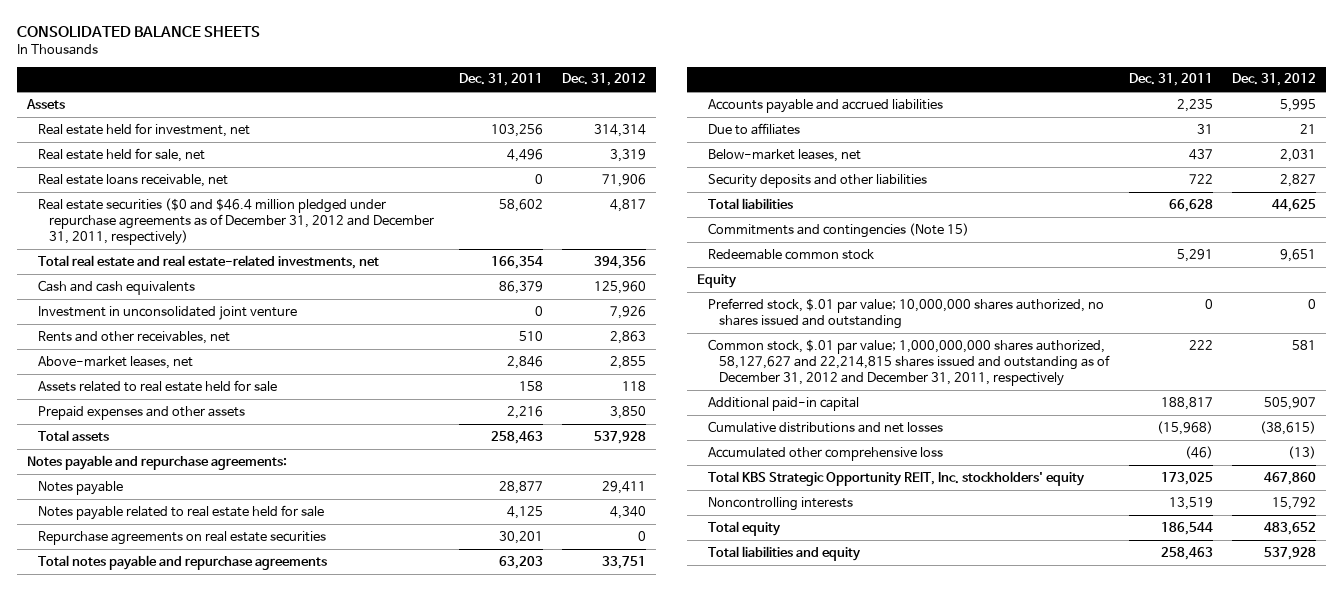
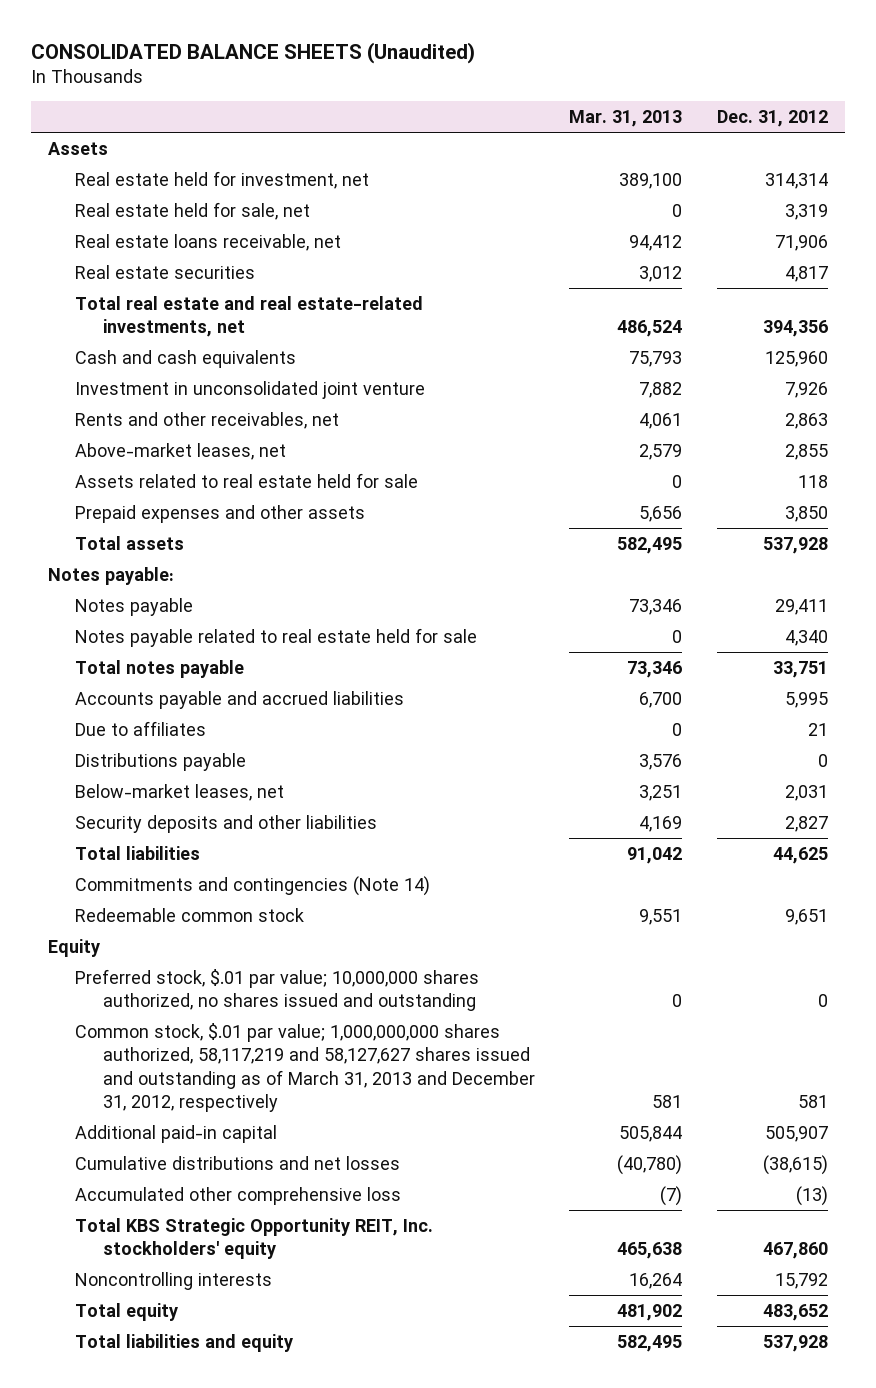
[17,25,261,37] CONSOLIDATED BALANCE SHEETS -> [30,41,475,64] CONSOLIDATED BALANCE SHEETS (Unaudited)
[458,73,543,87] Dec. 31, 2011 -> none
none -> [569,109,683,127] Mar. 31, 2013
[37,197,435,246] Real estate securities ($0 and $46.4 million pledged under repurchase agreements as of December 31, 2012 and December 31, 2011, respectively) -> [75,264,256,279] Real estate securities
[26,454,287,470] Notes payable and repurchase agreements: -> none
none -> [47,566,174,585] Notes payable:
[37,530,326,545] Repurchase agreements on real estate securities -> none
[37,554,327,570] Total notes payable and repurchase agreements -> [75,659,245,678] Total notes payable
none -> [75,752,247,771] Distributions payable
[708,222,970,238] Commitments and contingencies (Note 15) -> [75,875,431,896] Commitments and contingencies (Note 14)
[708,338,1111,387] Common stock, $.01 par value; 1,000,000,000 shares authorized, 58,127,627 and 22,214,815 shares issued and outstanding as of December 31, 2012 and December 31, 2011, respectively -> [75,1022,535,1113] Common stock, $.01 par value; 1,000,000,000 shares authorized, 58,117,219 and 58,127,627 shares issued and outstanding as of March 31, 2013 and December 31, 2012, respectively

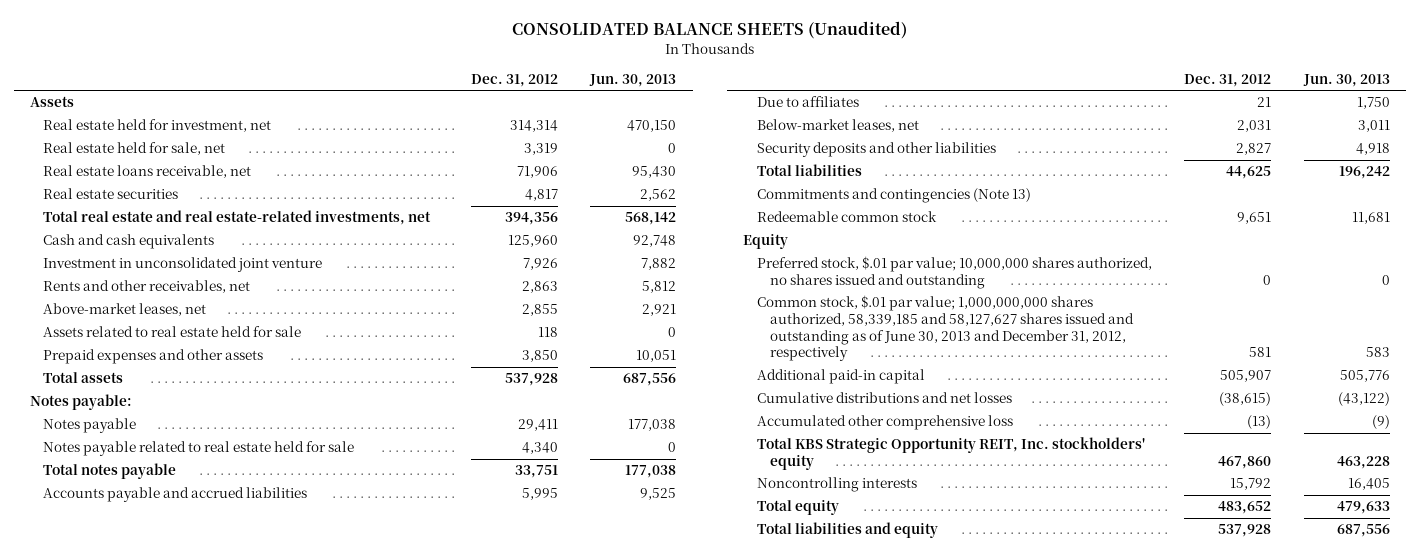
[569,109,683,127] Mar. 31, 2013 -> none
none -> [589,73,677,87] Jun. 30, 2013
[75,752,247,771] Distributions payable -> none
[75,875,431,896] Commitments and contingencies (Note 14) -> [756,188,1031,204] Commitments and contingencies (Note 13)
[75,1022,535,1113] Common stock, $.01 par value; 1,000,000,000 shares authorized, 58,117,219 and 58,127,627 shares issued and outstanding as of March 31, 2013 and December 31, 2012, respectively -> [756,295,1134,362] Common stock, $.01 par value; 1,000,000,000 shares authorized, 58,339,185 and 58,127,627 shares issued and outstanding as of June 30, 2013 and December 31, 2012, respectively

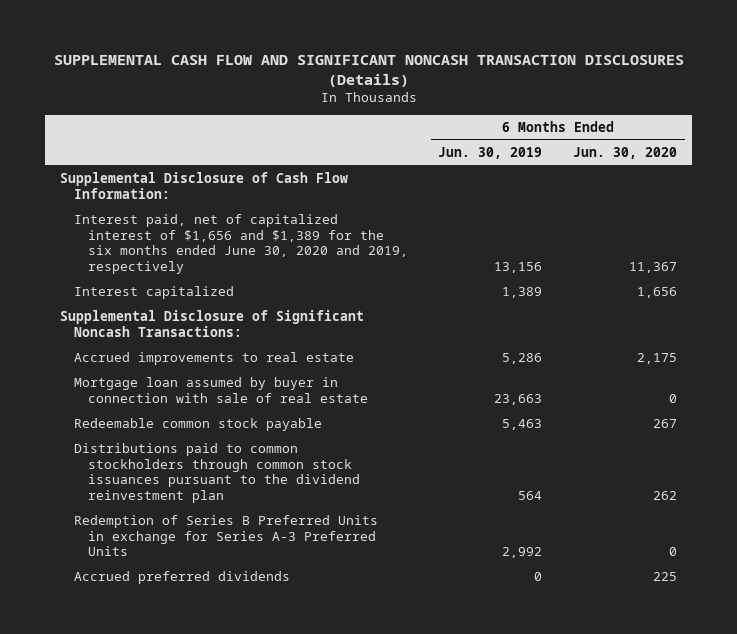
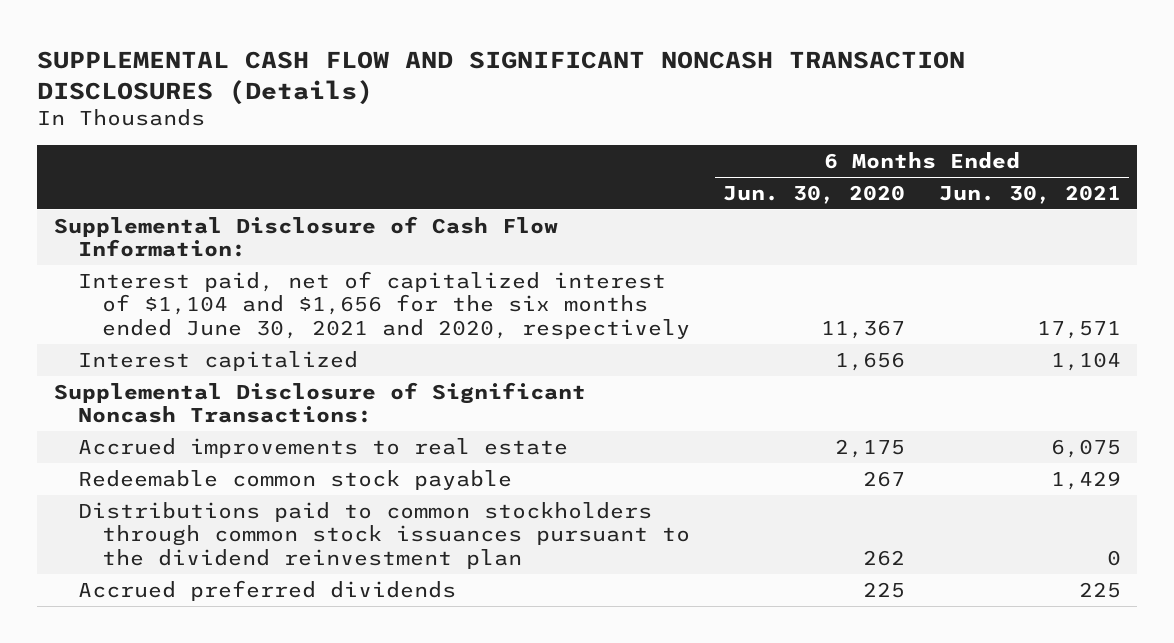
[438,146,543,159] Jun. 30, 2019 -> none
none -> [938,184,1121,204] Jun. 30, 2021
[73,214,408,275] Interest paid, net of capitalized interest of $1,656 and $1,389 for the six months ended June 30, 2020 and 2019, respectively -> [77,270,690,339] Interest paid, net of capitalized interest of $1,104 and $1,656 for the six months ended June 30, 2021 and 2020, respectively
[73,377,368,403] Mortgage loan assumed by buyer in connection with sale of real estate -> none
[73,515,378,557] Redemption of Series B Preferred Units in exchange for Series A-3 Preferred Units -> none

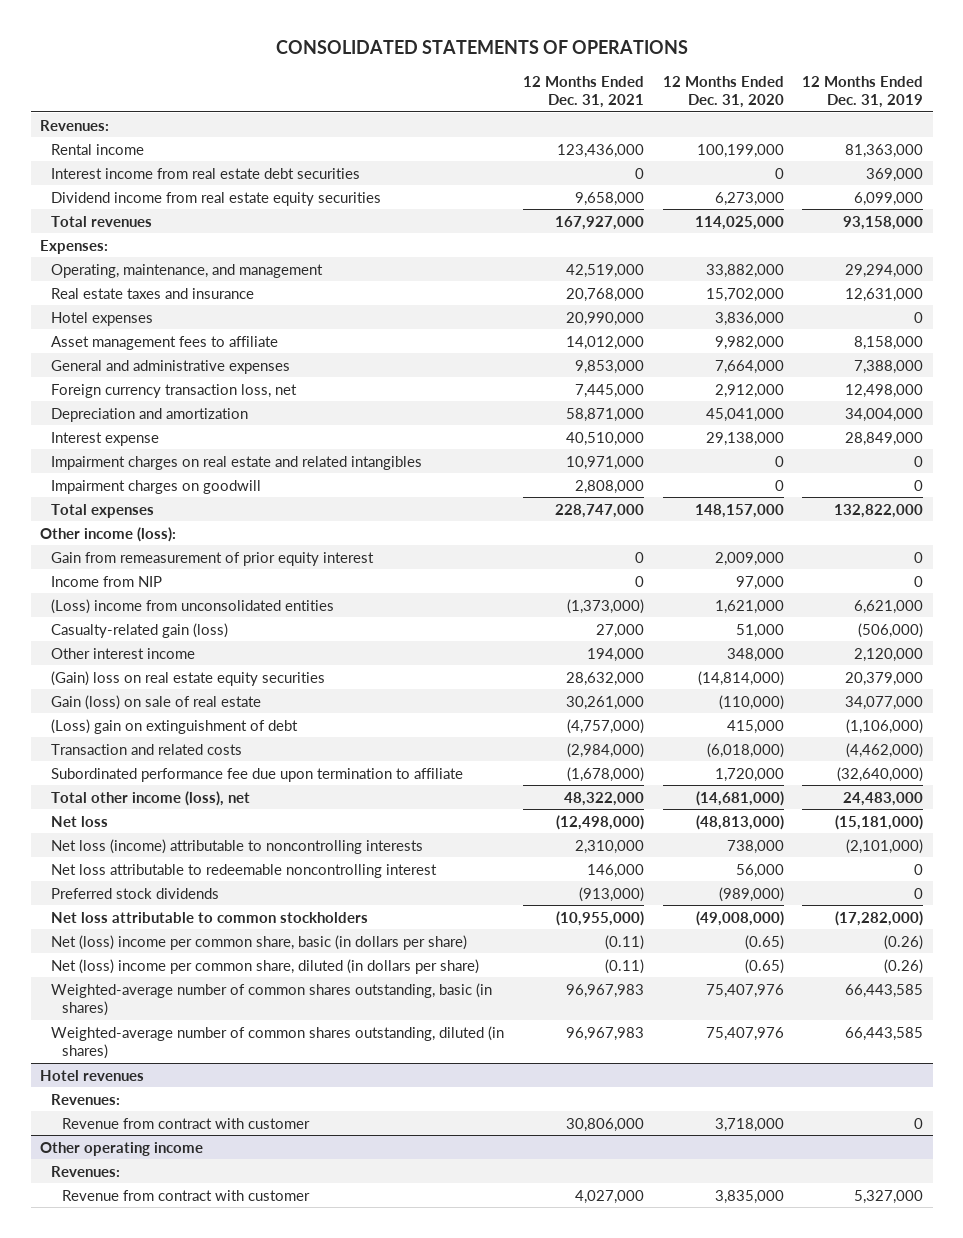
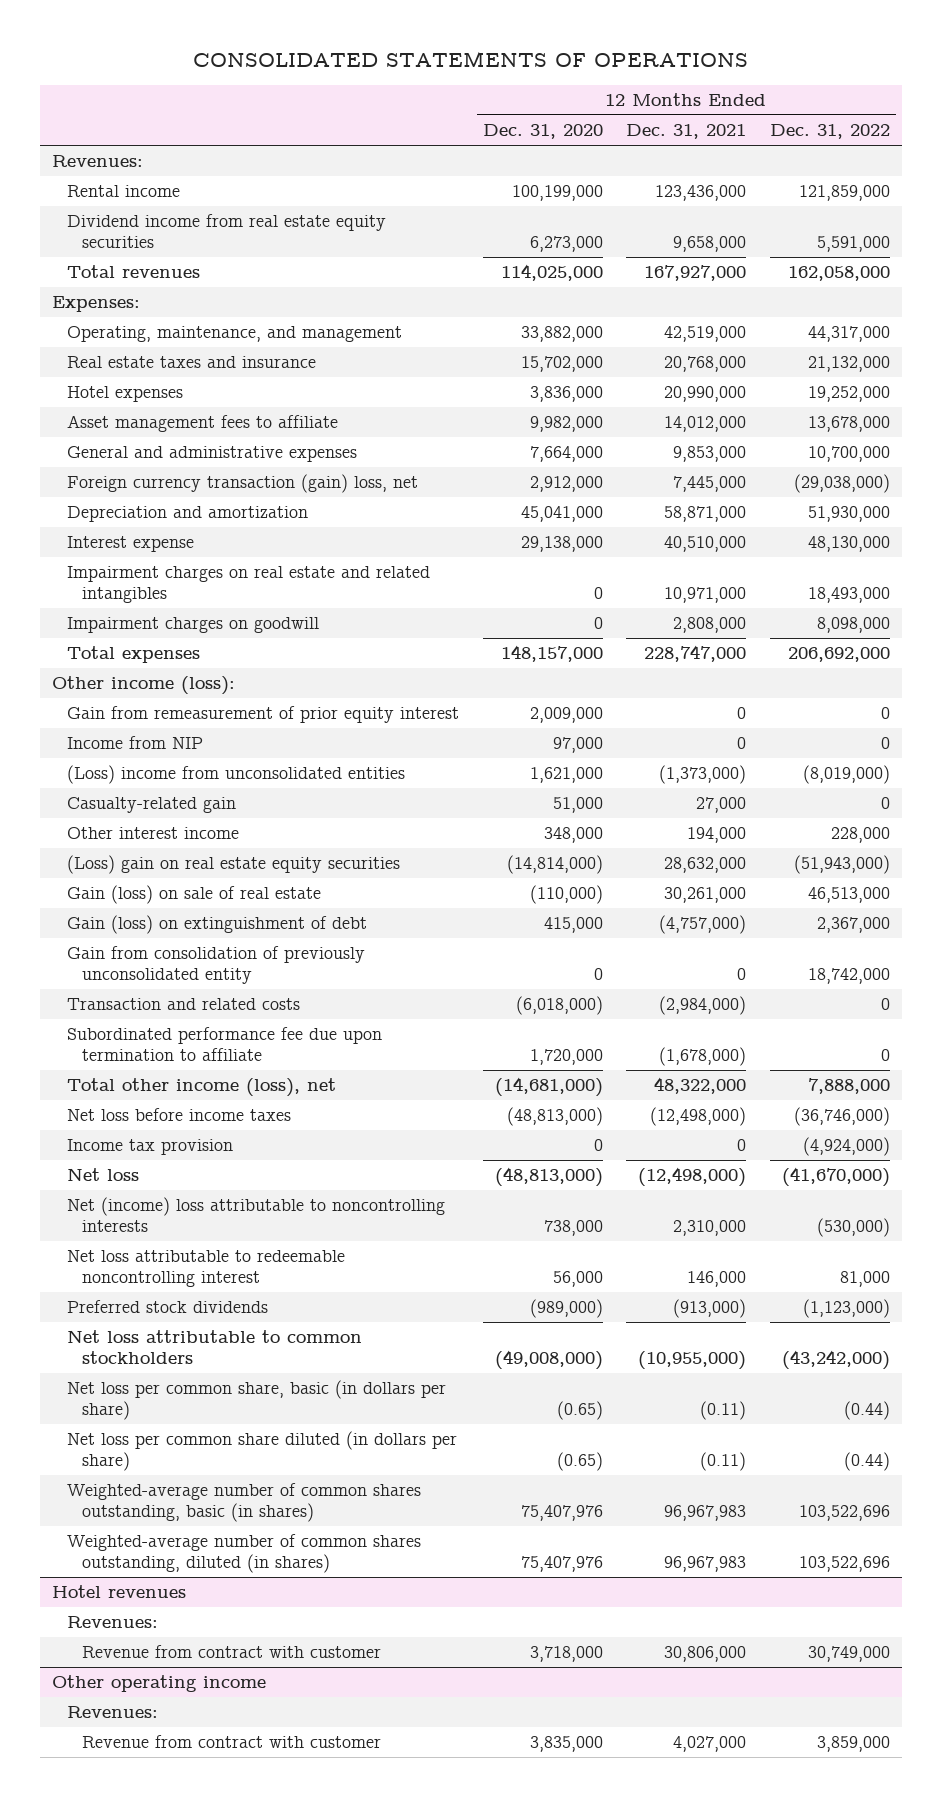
[802,75,924,109] 12 Months Ended Dec. 31, 2019 -> none
none -> [769,123,890,139] Dec. 31, 2022
[50,167,360,179] Interest income from real estate debt securities -> none
[50,383,297,398] Foreign currency transaction loss, net -> [67,474,419,494] Foreign currency transaction (gain) loss, net
[50,622,228,638] Casualty-related gain (loss) -> [67,797,237,814] Casualty-related gain
[50,670,325,686] (Gain) loss on real estate equity securities -> [67,855,401,875] (Loss) gain on real estate equity securities
[50,718,298,734] (Loss) gain on extinguishment of debt -> [67,915,368,935] Gain (loss) on extinguishment of debt
none -> [67,946,366,985] Gain from consolidation of previously unconsolidated entity
none -> [67,1108,292,1122] Net loss before income taxes
none -> [67,1139,234,1156] Income tax provision
[50,838,423,854] Net loss (income) attributable to noncontrolling interests -> [67,1197,446,1233] Net (income) loss attributable to noncontrolling interests
[50,934,467,950] Net (loss) income per common share, basic (in dollars per share) -> [67,1380,447,1421] Net loss per common share, basic (in dollars per share)
[50,958,479,974] Net (loss) income per common share, diluted (in dollars per share) -> [67,1431,458,1472] Net loss per common share diluted (in dollars per share)

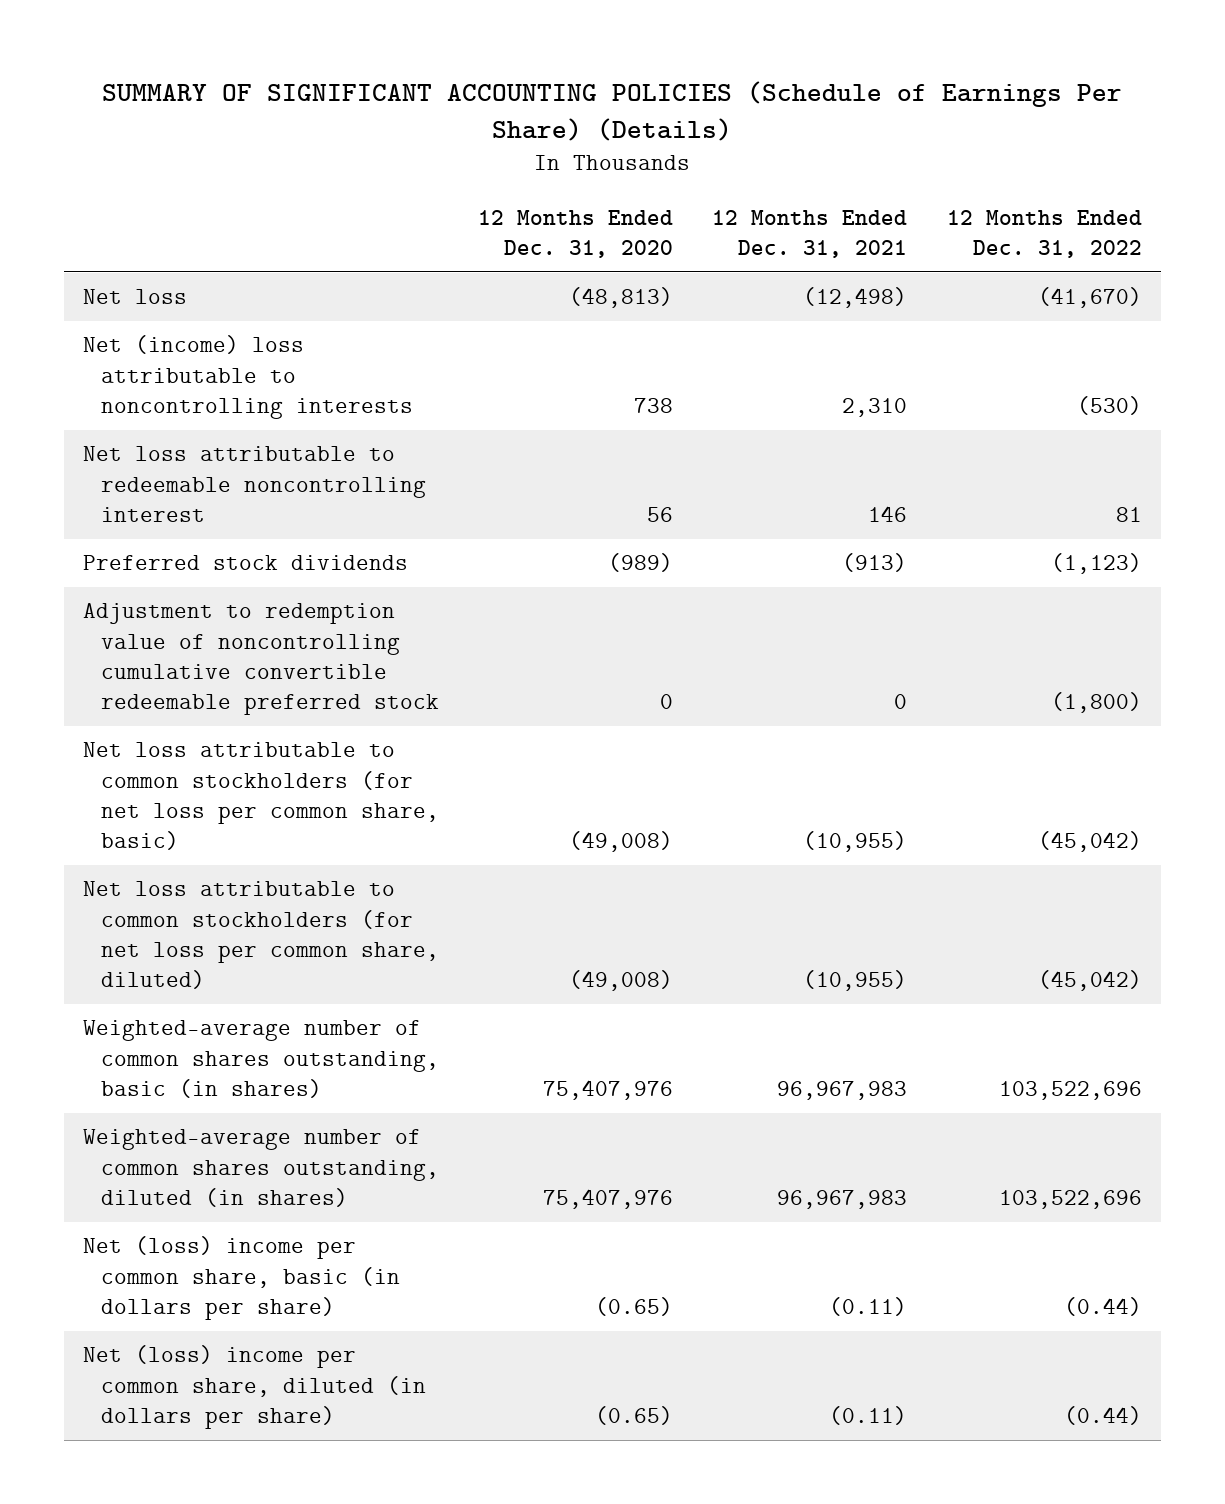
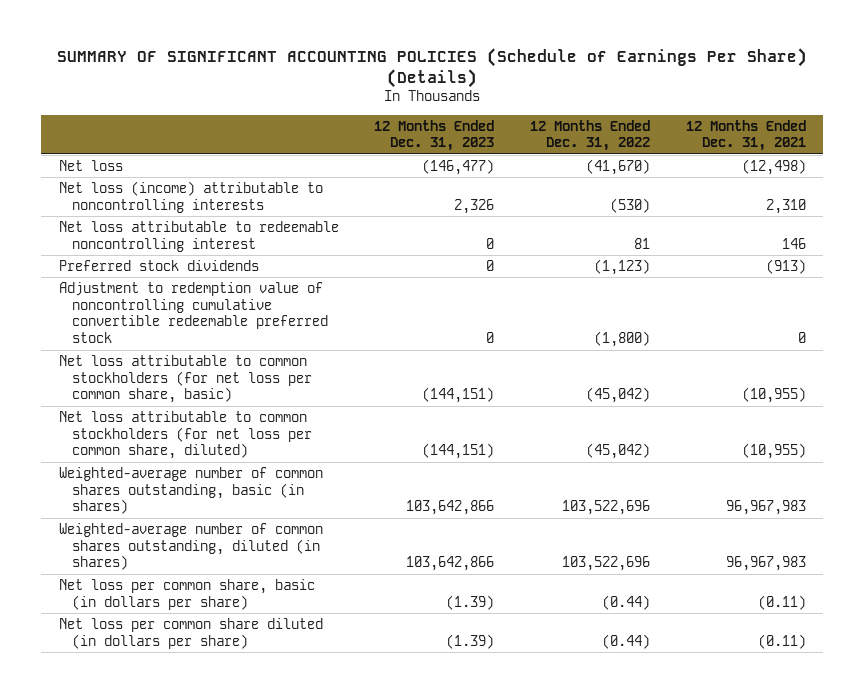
[478,209,674,258] 12 Months Ended Dec. 31, 2020 -> none
none -> [374,119,495,152] 12 Months Ended Dec. 31, 2023
[83,335,413,419] Net (income) loss attributable to noncontrolling interests -> [58,180,323,213] Net loss (income) attributable to noncontrolling interests
[83,1236,400,1320] Net (loss) income per common share, basic (in dollars per share) -> [58,578,315,610] Net loss per common share, basic (in dollars per share)
[83,1345,426,1429] Net (loss) income per common share, diluted (in dollars per share) -> [58,617,323,649] Net loss per common share diluted (in dollars per share)

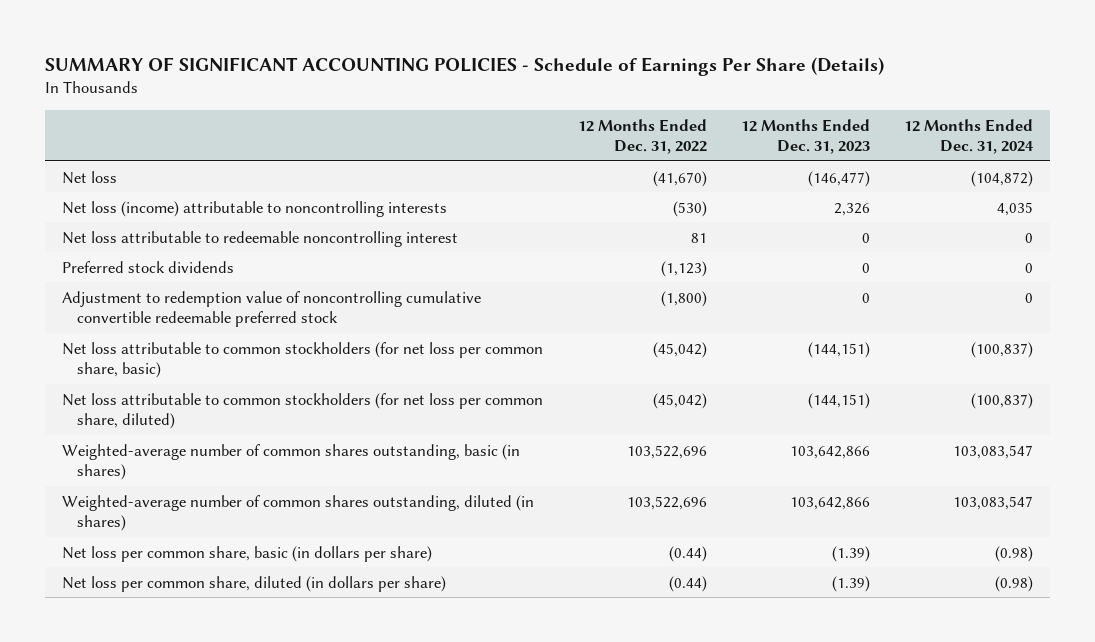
[57,47,808,88] SUMMARY OF SIGNIFICANT ACCOUNTING POLICIES (Schedule of Earnings Per Share) (Details) -> [45,57,885,77] SUMMARY OF SIGNIFICANT ACCOUNTING POLICIES - Schedule of Earnings Per Share (Details)
[685,119,806,152] 12 Months Ended Dec. 31, 2021 -> none
none -> [903,118,1034,154] 12 Months Ended Dec. 31, 2024
[58,617,323,649] Net loss per common share diluted (in dollars per share) -> [62,575,447,592] Net loss per common share, diluted (in dollars per share)

